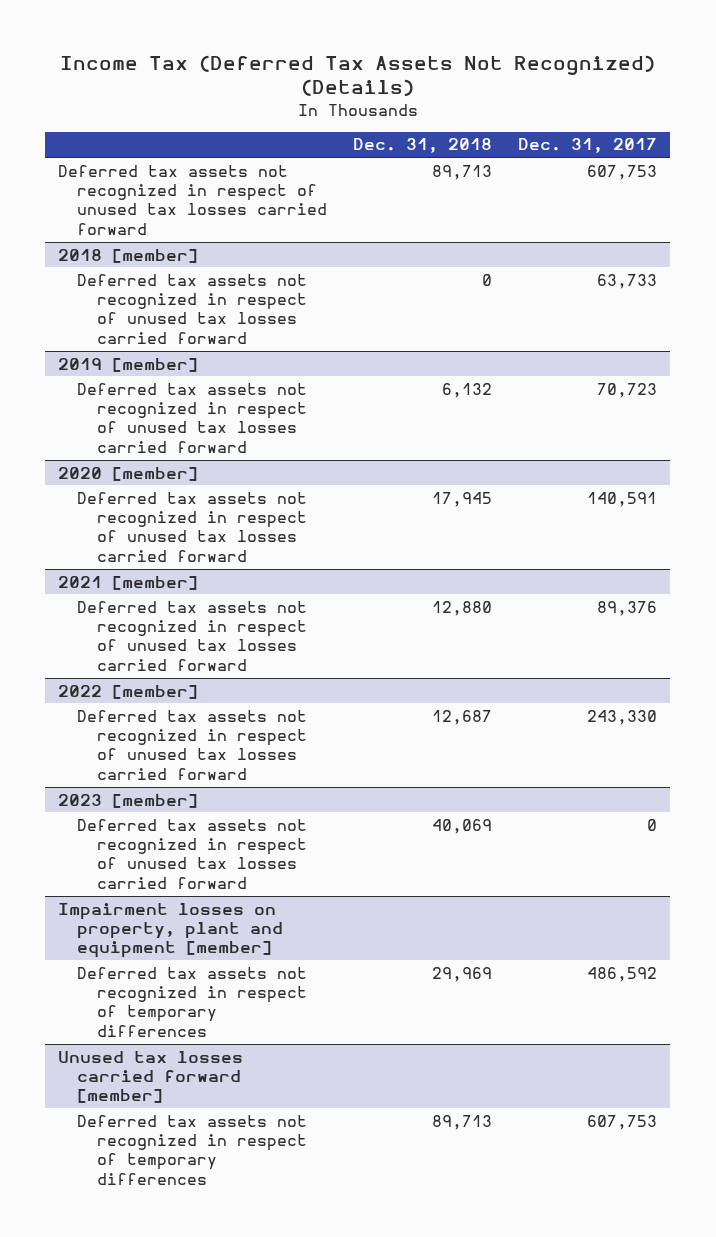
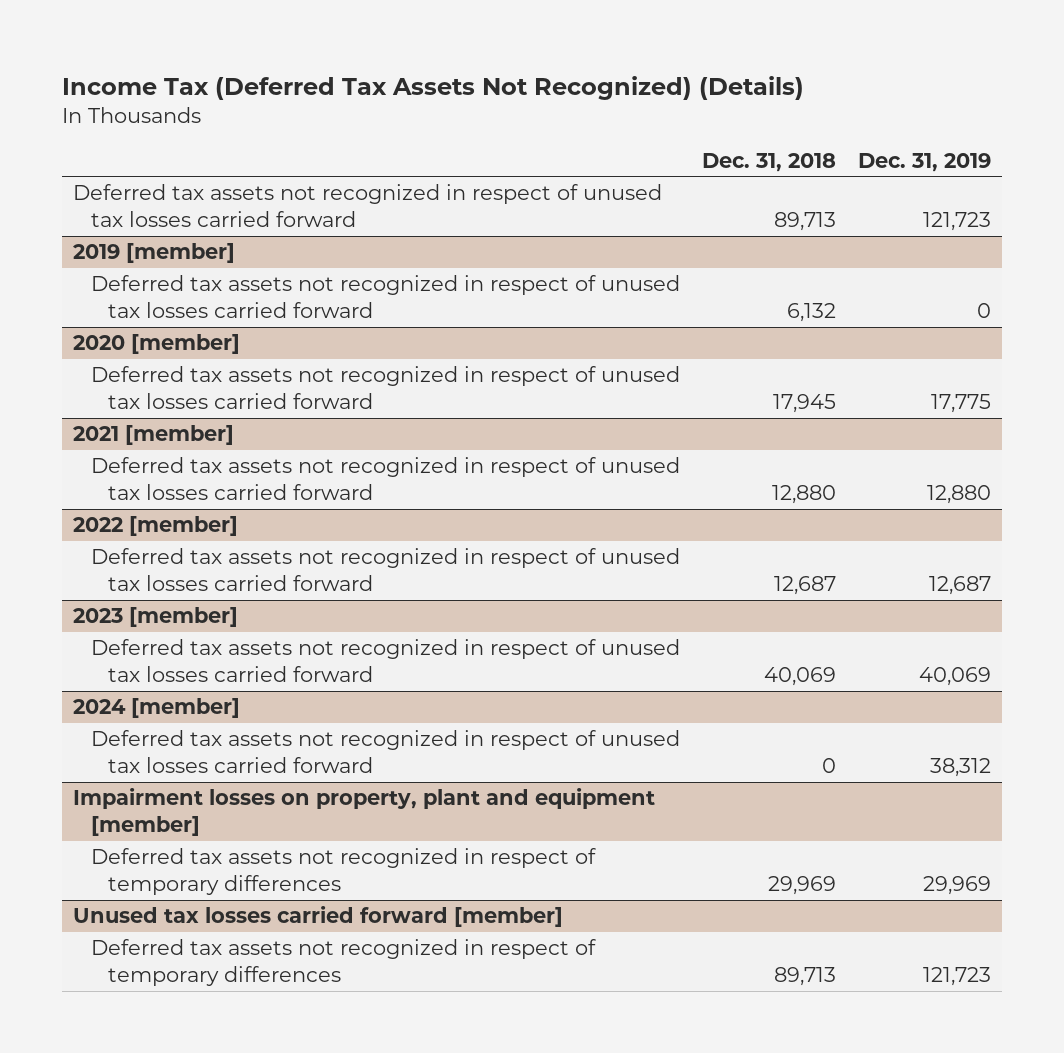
[518,138,658,154] Dec. 31, 2017 -> none
none -> [858,152,992,172] Dec. 31, 2019
[58,248,199,263] 2018 [member] -> none
[77,273,308,344] Deferred tax assets not recognized in respect of unused tax losses carried forward -> none
none -> [73,698,241,719] 2024 [member]
none -> [90,730,680,774] Deferred tax assets not recognized in respect of unused tax losses carried forward

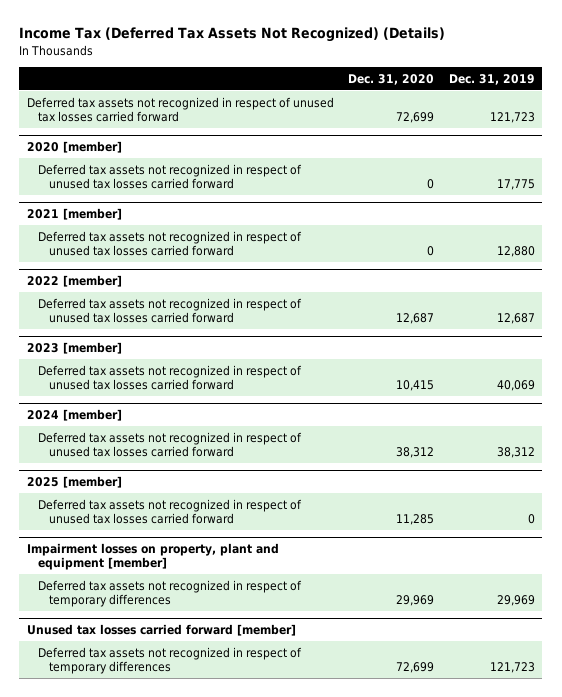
[702,152,837,172] Dec. 31, 2018 -> none
none -> [348,73,435,85] Dec. 31, 2020
[73,243,236,264] 2019 [member] -> none
[90,275,680,319] Deferred tax assets not recognized in respect of unused tax losses carried forward -> none
none -> [26,475,122,488] 2025 [member]
none -> [37,498,302,525] Deferred tax assets not recognized in respect of unused tax losses carried forward

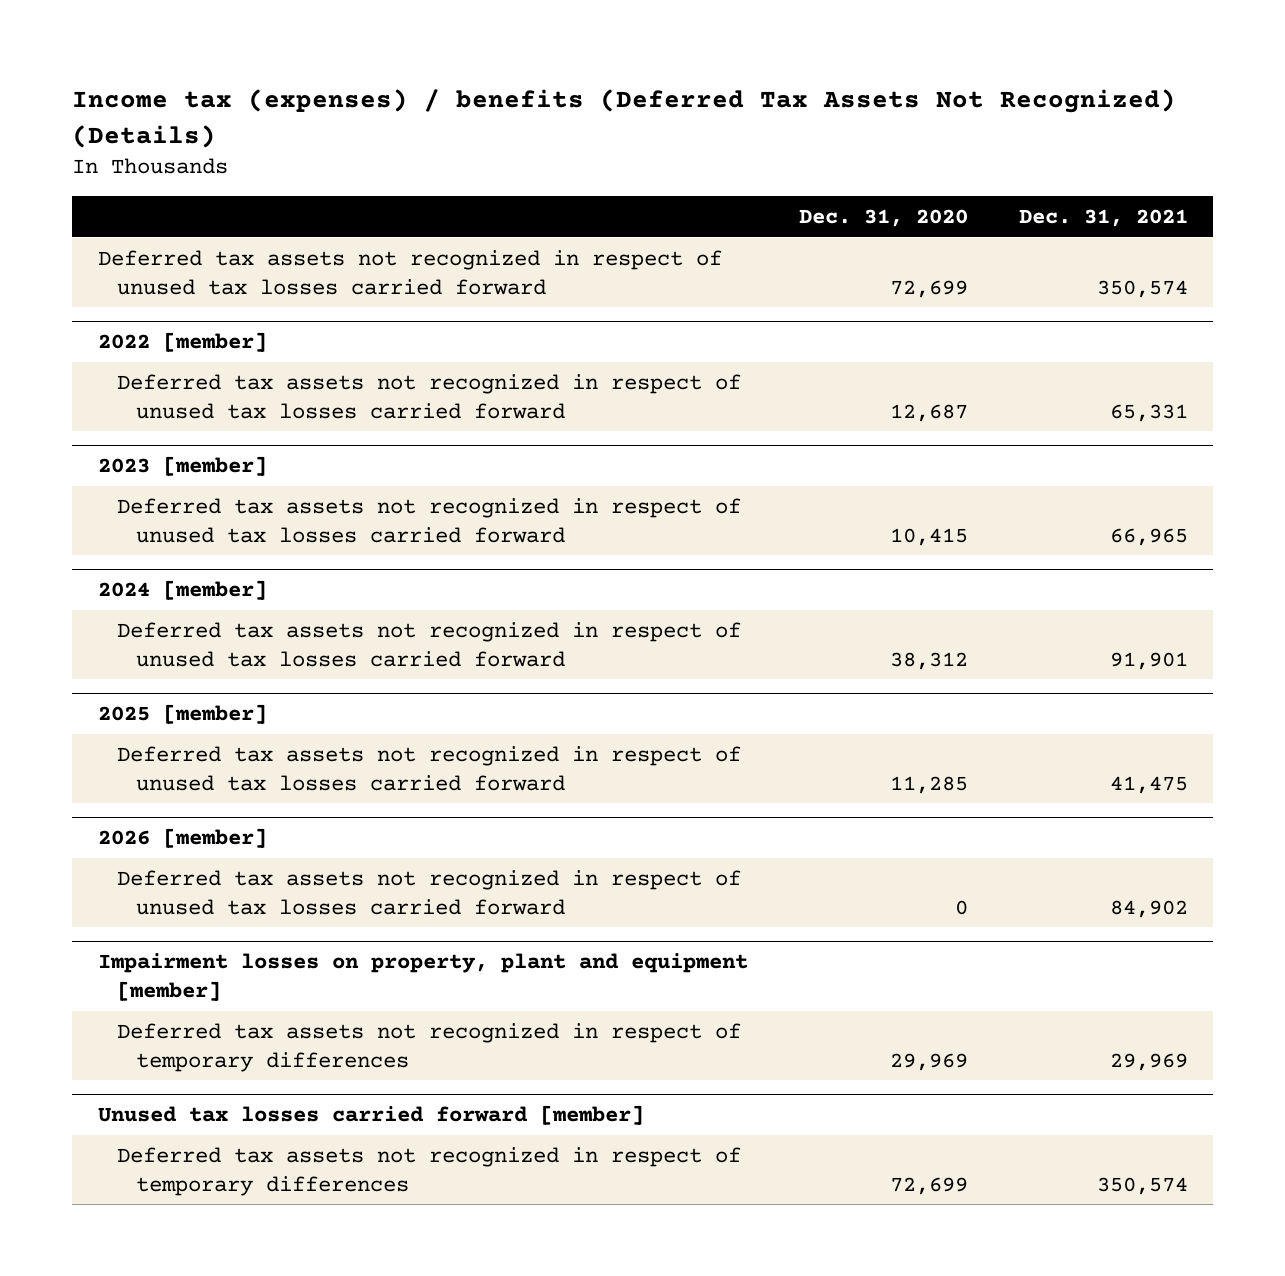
[19,27,446,43] Income Tax (Deferred Tax Assets Not Recognized) (Details) -> [72,89,1177,148] Income tax (expenses) / benefits (Deferred Tax Assets Not Recognized) (Details)
[449,73,536,85] Dec. 31, 2019 -> none
none -> [1018,208,1188,227] Dec. 31, 2021
[26,140,122,153] 2020 [member] -> none
[37,163,302,190] Deferred tax assets not recognized in respect of unused tax losses carried forward -> none
[26,207,122,220] 2021 [member] -> none
[37,230,302,257] Deferred tax assets not recognized in respect of unused tax losses carried forward -> none
none -> [97,828,267,849] 2026 [member]
none -> [116,869,741,915] Deferred tax assets not recognized in respect of unused tax losses carried forward

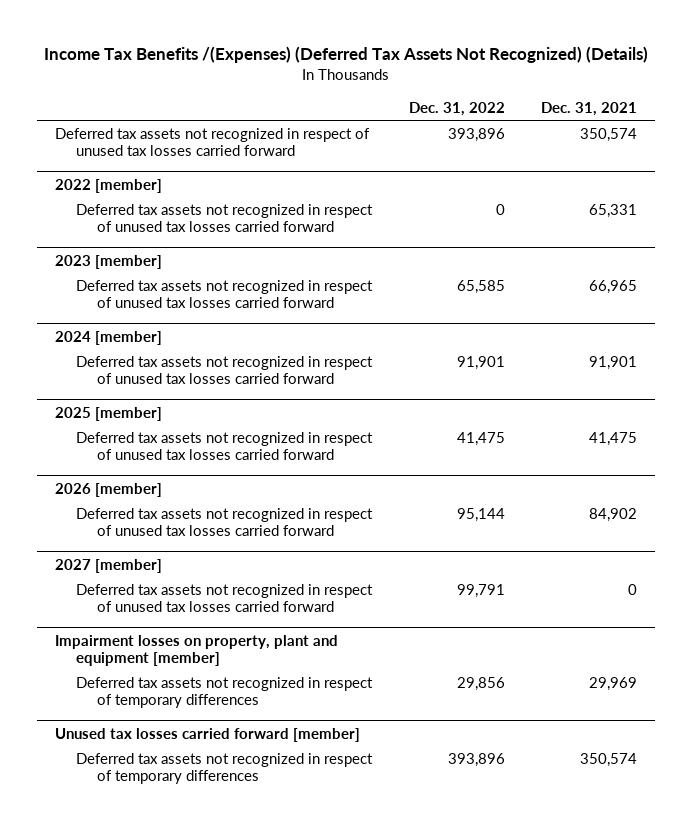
[72,89,1177,148] Income tax (expenses) / benefits (Deferred Tax Assets Not Recognized) (Details) -> [44,46,649,64] Income Tax Benefits /(Expenses) (Deferred Tax Assets Not Recognized) (Details)
[798,208,968,227] Dec. 31, 2020 -> none
none -> [408,101,505,116] Dec. 31, 2022
none -> [55,558,163,573] 2027 [member]
none -> [76,583,374,613] Deferred tax assets not recognized in respect of unused tax losses carried forward

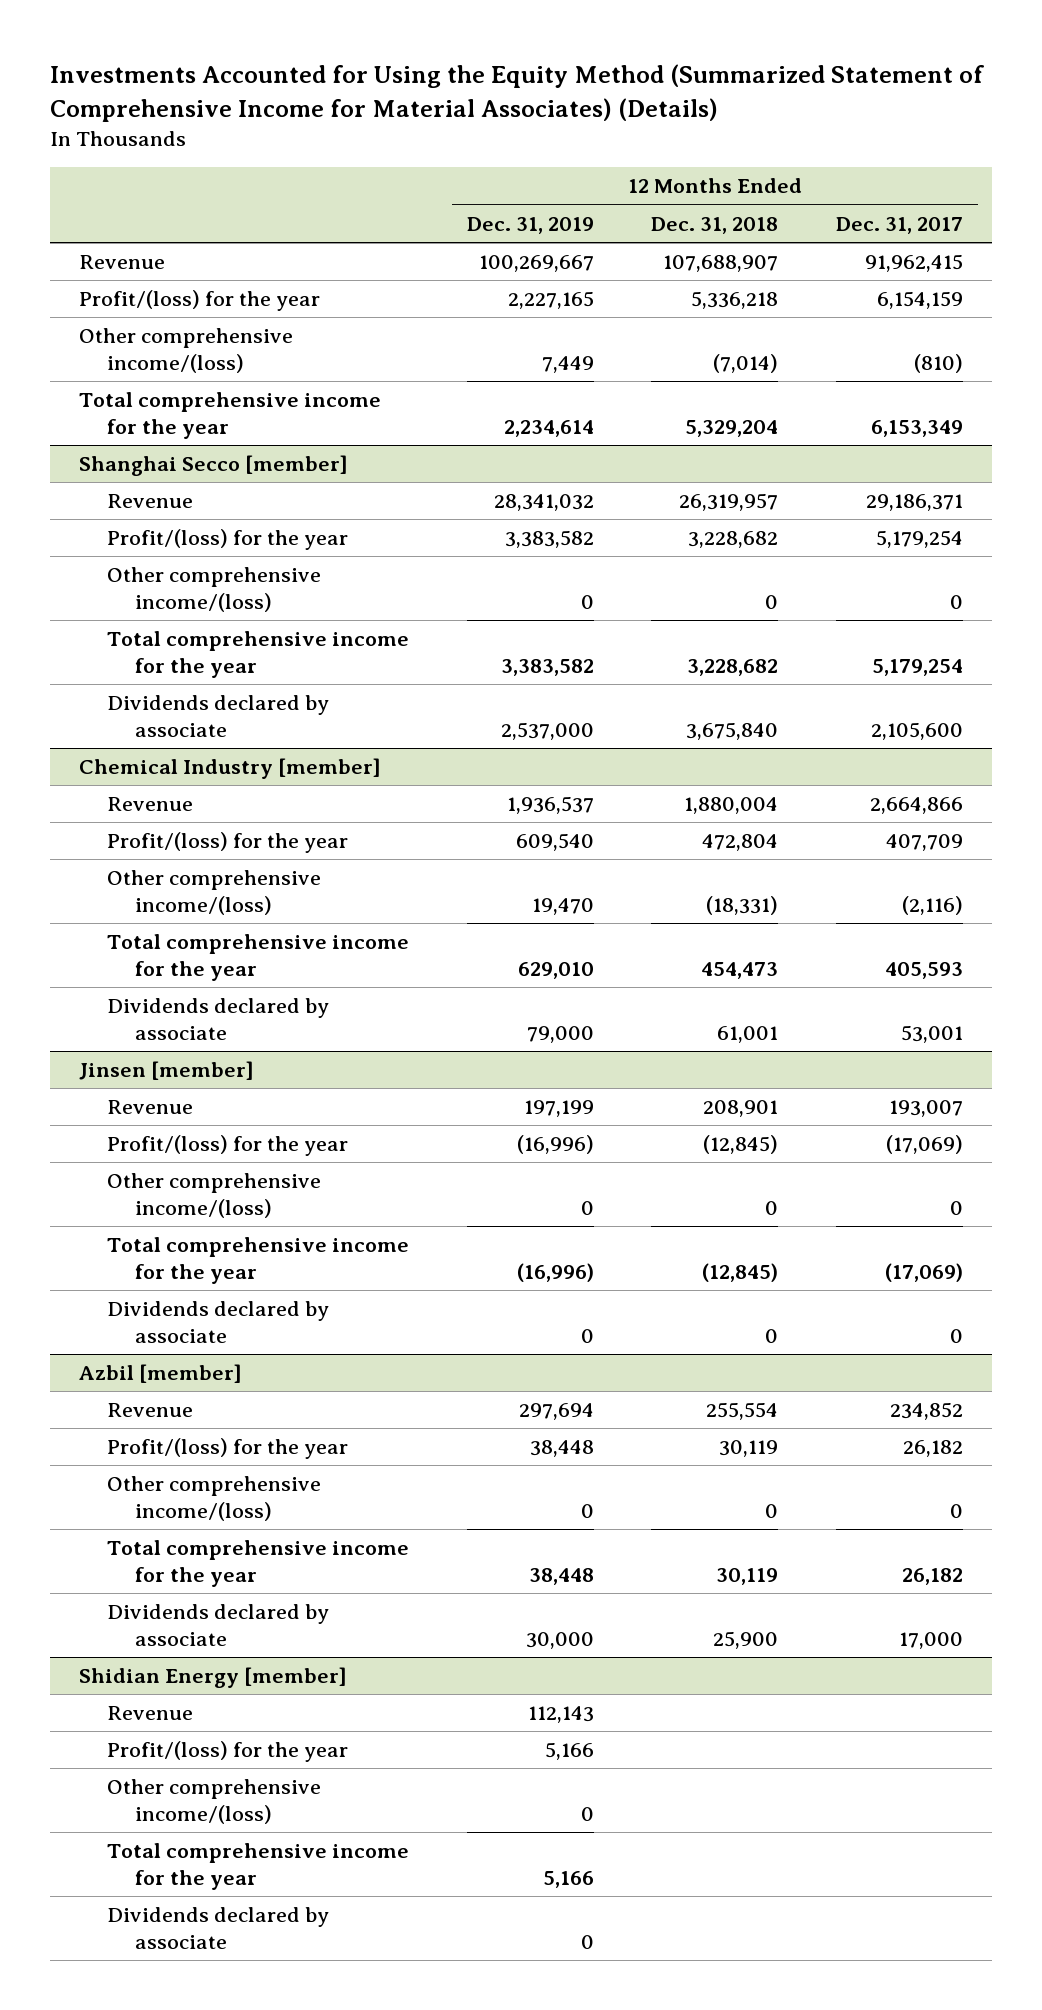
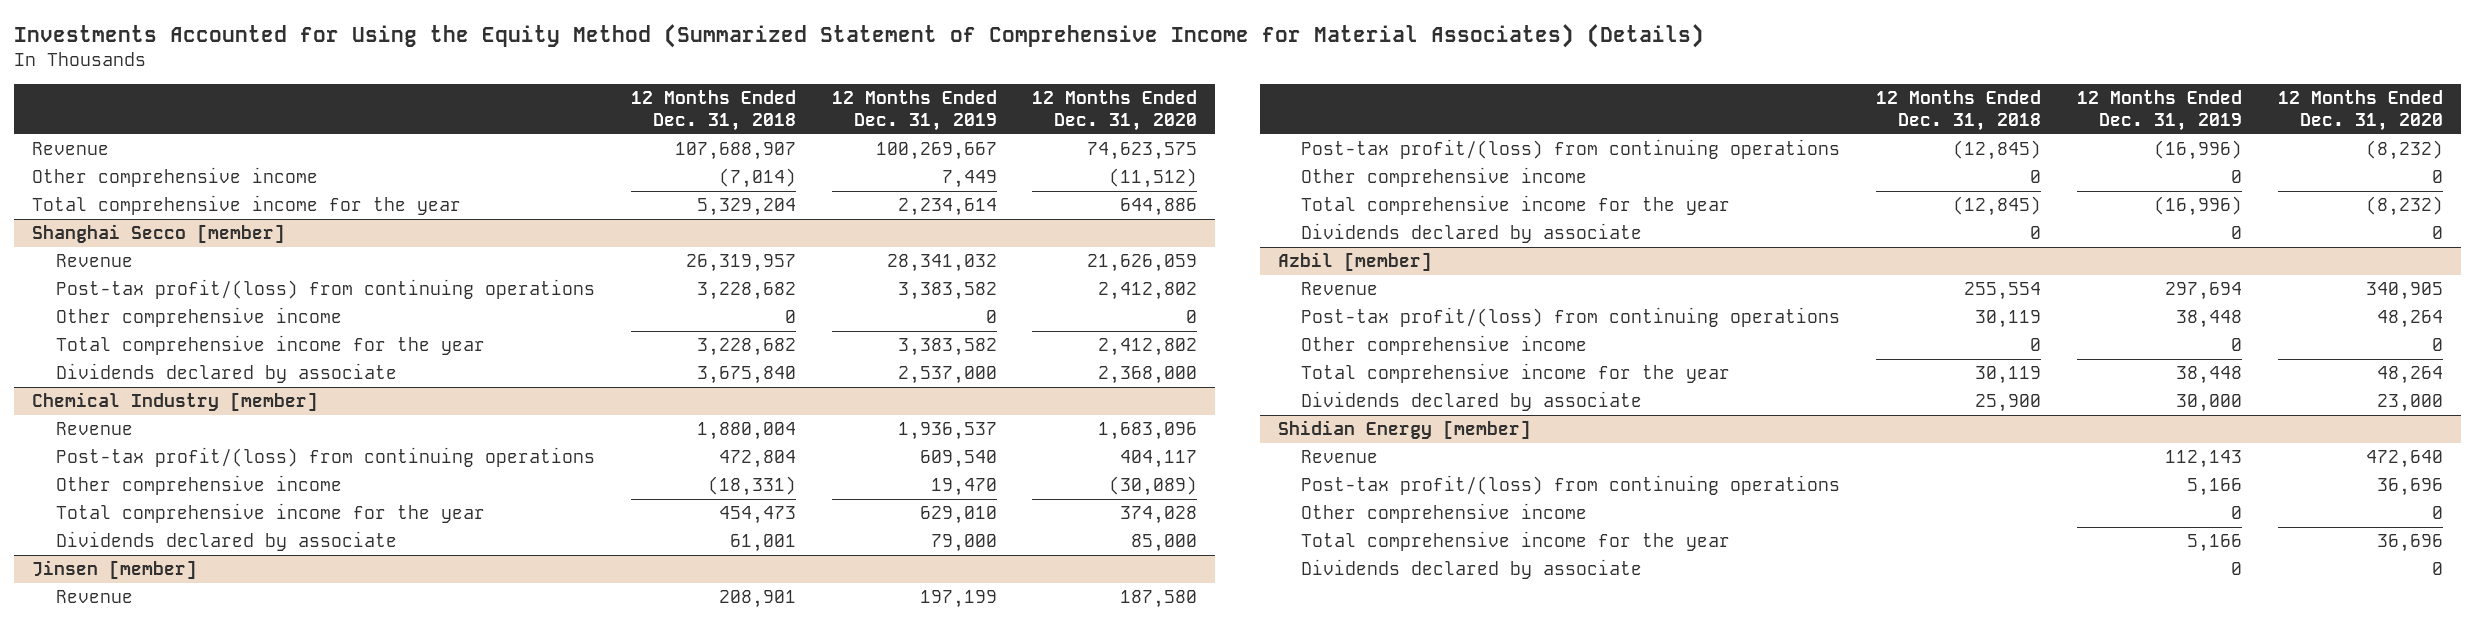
[836,216,964,234] Dec. 31, 2017 -> none
none -> [1032,89,1198,131] 12 Months Ended Dec. 31, 2020
[78,290,320,312] Profit/(loss) for the year -> none
[78,328,293,373] Other comprehensive income/(loss) -> [32,167,319,188] Other comprehensive income
[106,529,348,551] Profit/(loss) for the year -> [56,279,596,300] Post-tax profit/(loss) from continuing operations
[106,567,321,612] Other comprehensive income/(loss) -> [56,307,343,328] Other comprehensive income
[106,832,348,854] Profit/(loss) for the year -> [56,447,596,468] Post-tax profit/(loss) from continuing operations
[106,870,321,915] Other comprehensive income/(loss) -> [56,475,343,496] Other comprehensive income
[106,1135,348,1157] Profit/(loss) for the year -> [1301,139,1841,160] Post-tax profit/(loss) from continuing operations
[106,1173,321,1218] Other comprehensive income/(loss) -> [1301,167,1588,188] Other comprehensive income
[106,1438,348,1460] Profit/(loss) for the year -> [1301,307,1841,328] Post-tax profit/(loss) from continuing operations
[106,1476,321,1521] Other comprehensive income/(loss) -> [1301,335,1588,356] Other comprehensive income
[106,1741,348,1763] Profit/(loss) for the year -> [1301,475,1841,496] Post-tax profit/(loss) from continuing operations
[106,1779,321,1824] Other comprehensive income/(loss) -> [1301,503,1588,524] Other comprehensive income

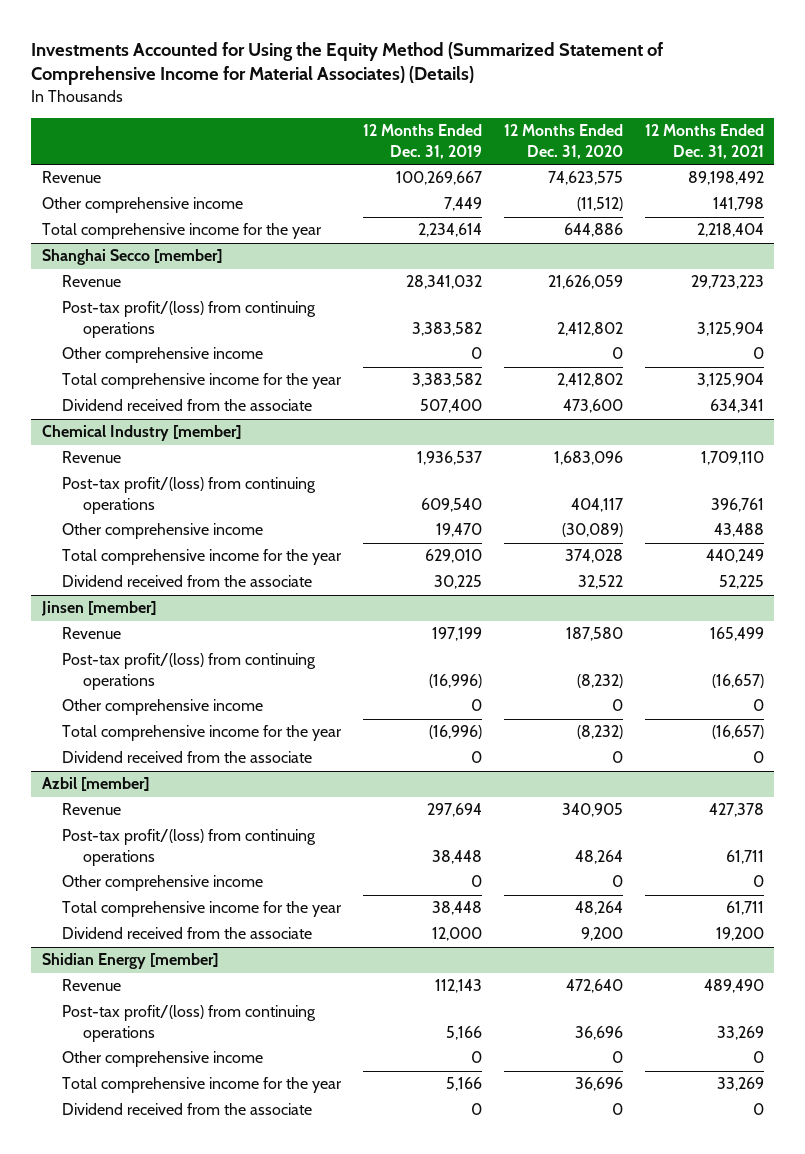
[630,89,796,131] 12 Months Ended Dec. 31, 2018 -> none
none -> [644,124,764,159] 12 Months Ended Dec. 31, 2021
[56,363,398,384] Dividends declared by associate -> none
none -> [62,399,313,412] Dividend received from the associate
[56,531,398,552] Dividends declared by associate -> none
none -> [62,575,313,588] Dividend received from the associate
[1301,223,1643,244] Dividends declared by associate -> none
none -> [62,751,313,764] Dividend received from the associate
[1301,391,1643,412] Dividends declared by associate -> none
none -> [62,927,313,940] Dividend received from the associate
[1301,559,1643,580] Dividends declared by associate -> none
none -> [62,1103,313,1116] Dividend received from the associate

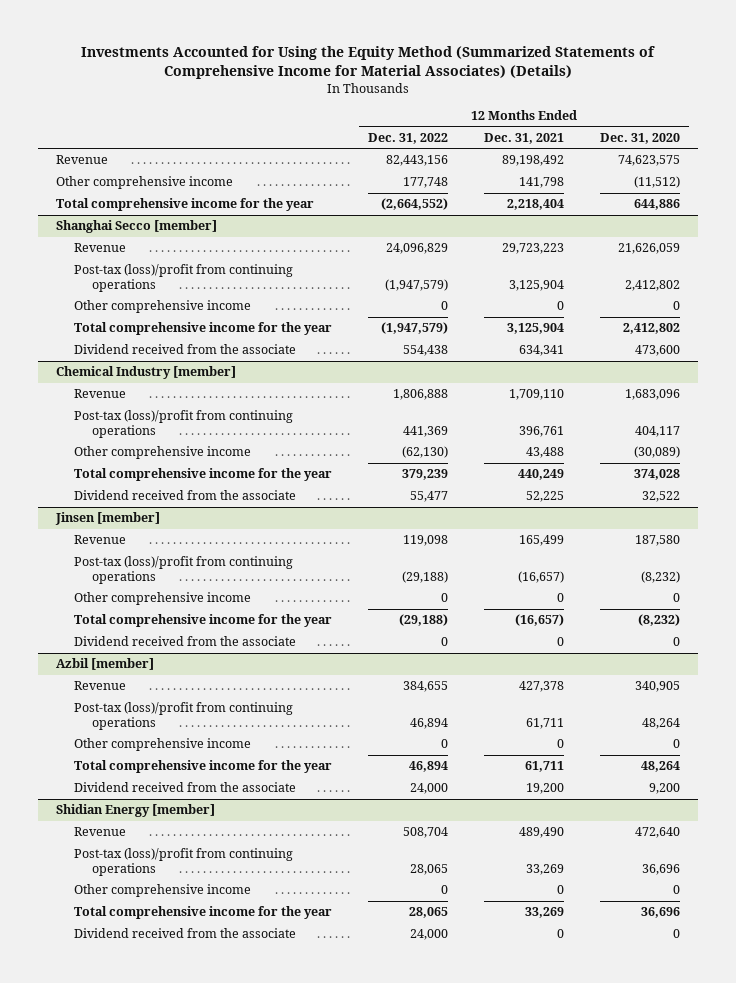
[30,41,663,86] Investments Accounted for Using the Equity Method (Summarized Statement of Comprehensive Income for Material Associates) (Details) -> [80,45,655,79] Investments Accounted for Using the Equity Method (Summarized Statements of Comprehensive Income for Material Associates) (Details)
[363,124,483,159] 12 Months Ended Dec. 31, 2019 -> none
none -> [367,132,448,144] Dec. 31, 2022
[62,301,317,339] Post-tax profit/(loss) from continuing operations -> [73,264,293,292] Post-tax (loss)/profit from continuing operations
[62,477,317,515] Post-tax profit/(loss) from continuing operations -> [73,410,293,438] Post-tax (loss)/profit from continuing operations
[62,653,317,691] Post-tax profit/(loss) from continuing operations -> [73,556,293,584] Post-tax (loss)/profit from continuing operations
[62,829,317,867] Post-tax profit/(loss) from continuing operations -> [73,702,293,730] Post-tax (loss)/profit from continuing operations
[62,1005,317,1043] Post-tax profit/(loss) from continuing operations -> [73,848,293,876] Post-tax (loss)/profit from continuing operations

